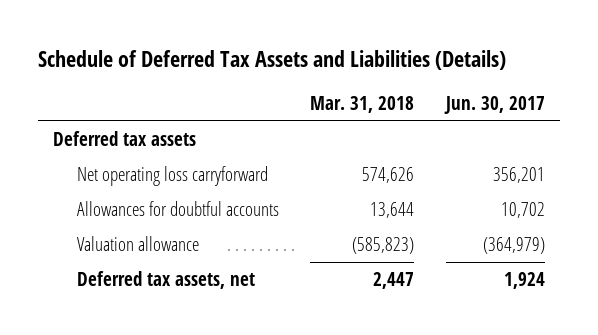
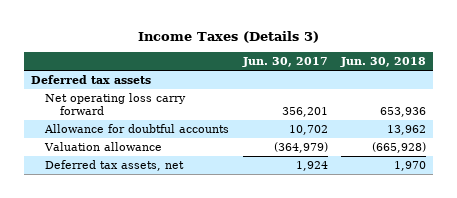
[37,49,506,70] Schedule of Deferred Tax Assets and Liabilities (Details) -> [138,31,320,44] Income Taxes (Details 3)
[310,95,415,113] Mar. 31, 2018 -> none
none -> [340,57,427,68] Jun. 30, 2018
[77,166,269,187] Net operating loss carryforward -> [45,93,187,115] Net operating loss carry forward
[77,201,280,217] Allowances for doubtful accounts -> [44,124,230,134] Allowance for doubtful accounts

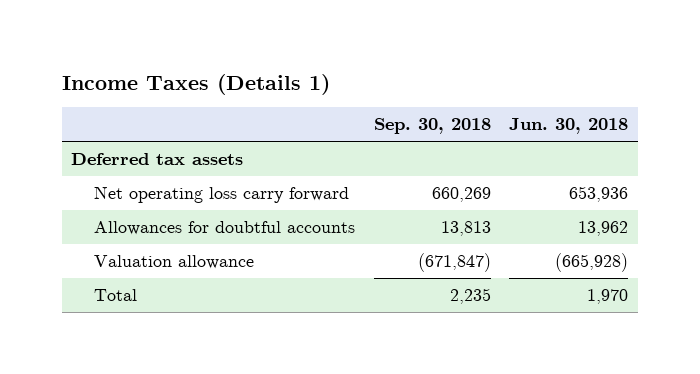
[138,31,320,44] Income Taxes (Details 3) -> [61,73,330,95] Income Taxes (Details 1)
[241,57,328,68] Jun. 30, 2017 -> none
none -> [373,118,491,135] Sep. 30, 2018
[44,124,230,134] Allowance for doubtful accounts -> [93,220,355,235] Allowances for doubtful accounts
[45,160,185,172] Deferred tax assets, net -> [93,288,137,301] Total

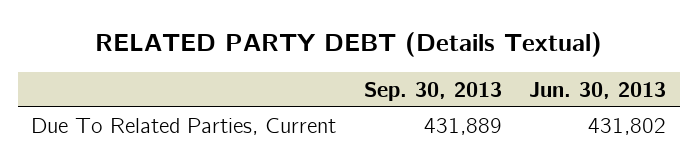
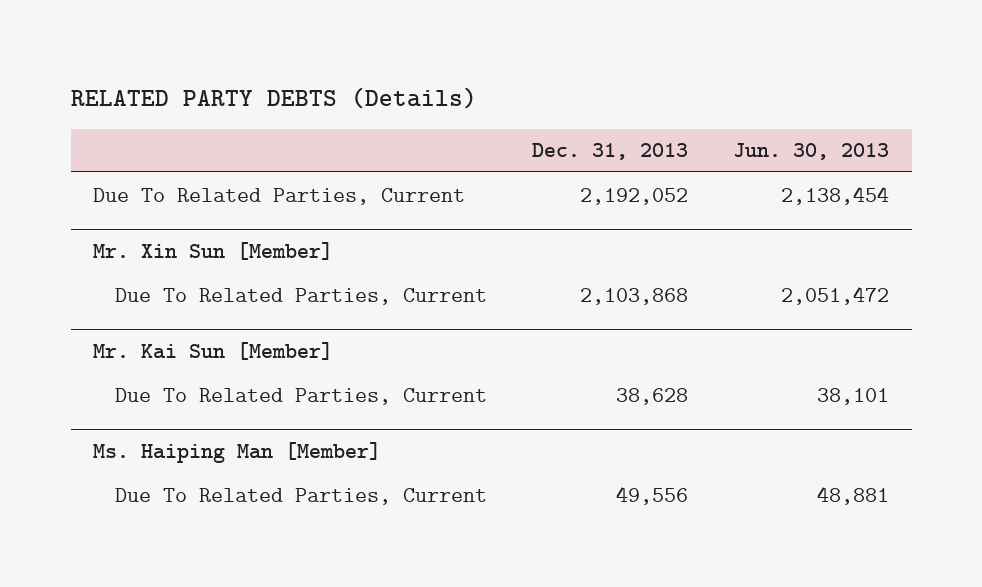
[94,31,602,57] RELATED PARTY DEBT (Details Textual) -> [70,86,477,109] RELATED PARTY DEBTS (Details)
[363,81,502,101] Sep. 30, 2013 -> none
none -> [532,143,689,161] Dec. 31, 2013
[588,117,667,135] 431,802 -> [781,185,890,205] 2,138,454
none -> [93,241,334,260] Mr. Xin Sun [Member]
none -> [115,287,488,305] Due To Related Parties, Current
none -> [93,341,334,360] Mr. Kai Sun [Member]
none -> [115,387,488,405] Due To Related Parties, Current
none -> [93,441,382,463] Ms. Haiping Man [Member]
none -> [115,487,488,505] Due To Related Parties, Current

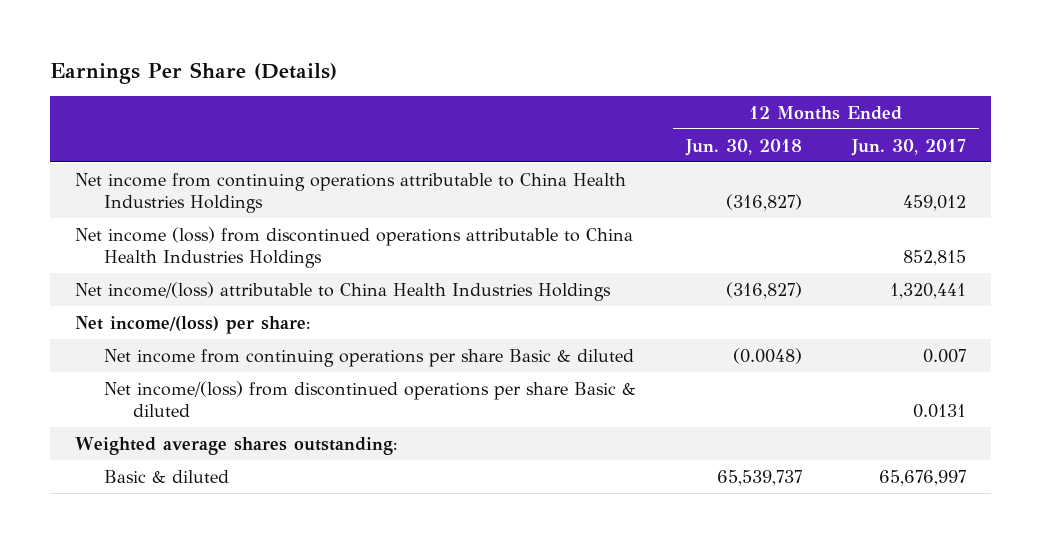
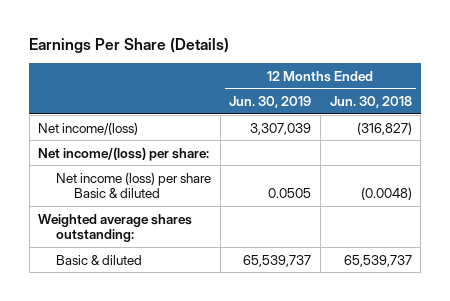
[851,138,967,156] Jun. 30, 2017 -> none
none -> [229,96,312,109] Jun. 30, 2019
[75,172,627,213] Net income from continuing operations attributable to China Health Industries Holdings -> none
[75,226,634,268] Net income (loss) from discontinued operations attributable to China Health Industries Holdings -> none
[75,281,612,301] Net income/(loss) attributable to China Health Industries Holdings -> [38,121,139,135] Net income/(loss)
[103,380,636,417] Net income/(loss) from discontinued operations per share Basic & diluted -> none
[103,348,634,367] Net income from continuing operations per share Basic & diluted -> [55,171,211,199] Net income (loss) per share Basic & diluted

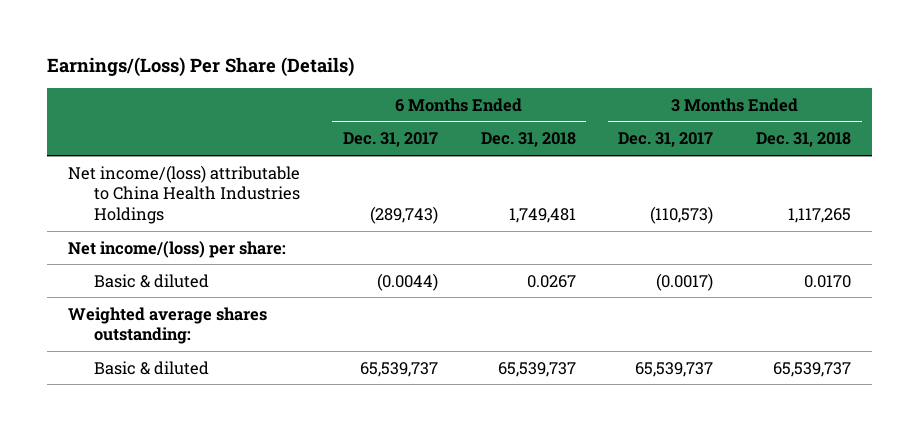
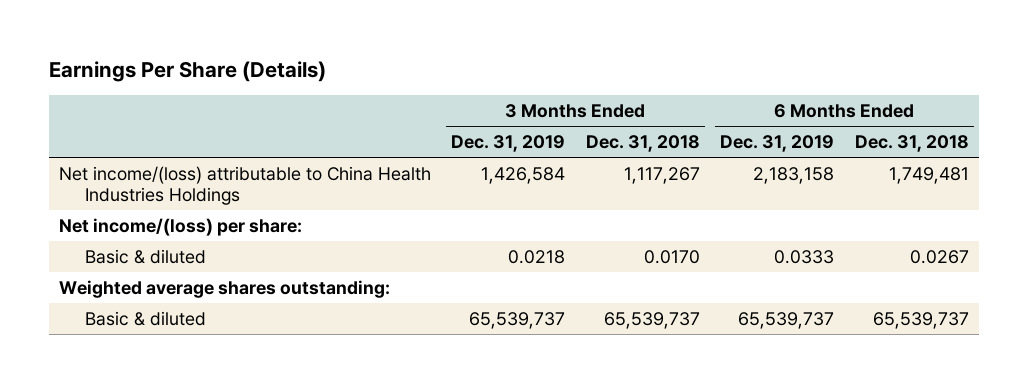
[46,57,354,78] Earnings/(Loss) Per Share (Details) -> [48,60,326,82] Earnings Per Share (Details)
[342,132,438,148] Dec. 31, 2017 -> none
[618,132,714,148] Dec. 31, 2017 -> none
none -> [451,135,566,153] Dec. 31, 2019
none -> [720,135,835,153] Dec. 31, 2019
[788,207,852,223] 1,117,265 -> [623,167,700,185] 1,117,267

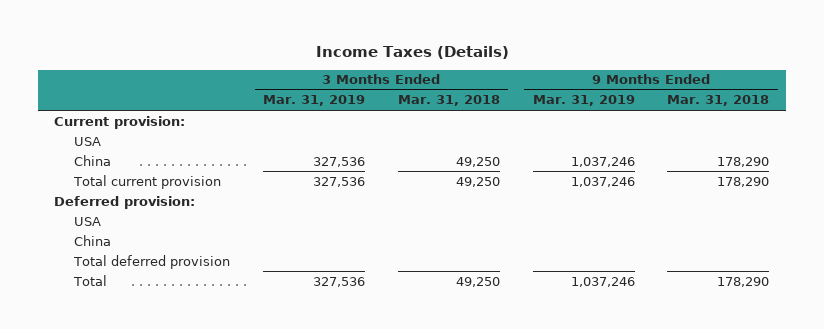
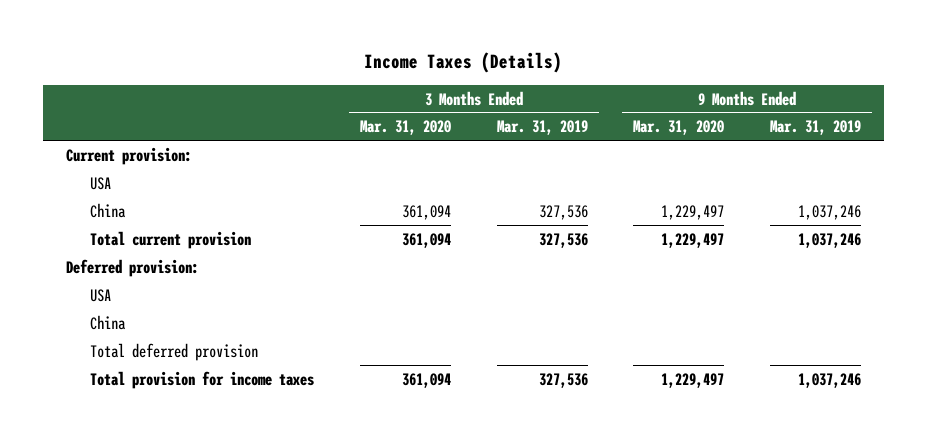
[397,95,500,107] Mar. 31, 2018 -> none
[667,95,770,107] Mar. 31, 2018 -> none
none -> [359,120,451,136] Mar. 31, 2020
none -> [633,120,725,136] Mar. 31, 2020
[73,274,108,286] Total -> [90,370,315,389] Total provision for income taxes

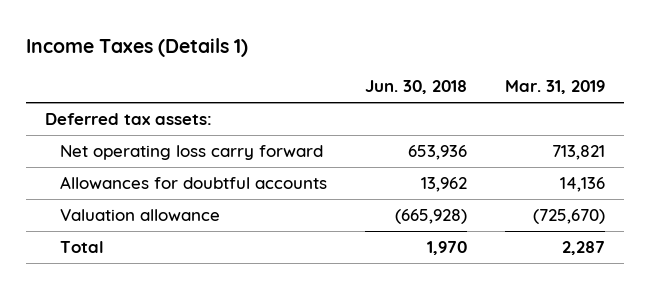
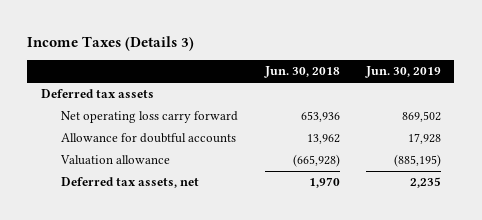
[26,37,249,57] Income Taxes (Details 1) -> [27,36,195,52] Income Taxes (Details 3)
[504,80,605,95] Mar. 31, 2019 -> none
none -> [364,66,441,79] Jun. 30, 2019
[45,113,213,126] Deferred tax assets: -> [40,89,154,99] Deferred tax assets
[60,176,328,190] Allowances for doubtful accounts -> [61,133,237,144] Allowance for doubtful accounts
[60,241,105,254] Total -> [61,177,200,189] Deferred tax assets, net

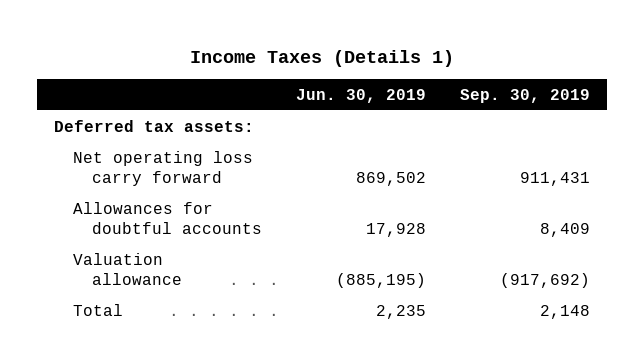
[27,36,195,52] Income Taxes (Details 3) -> [190,49,455,67] Income Taxes (Details 1)
[263,66,340,79] Jun. 30, 2018 -> none
none -> [459,88,590,103] Sep. 30, 2019
[40,89,154,99] Deferred tax assets -> [54,119,255,132] Deferred tax assets:
[61,133,237,144] Allowance for doubtful accounts -> [73,201,263,235] Allowances for doubtful accounts
[61,177,200,189] Deferred tax assets, net -> [73,303,124,316] Total

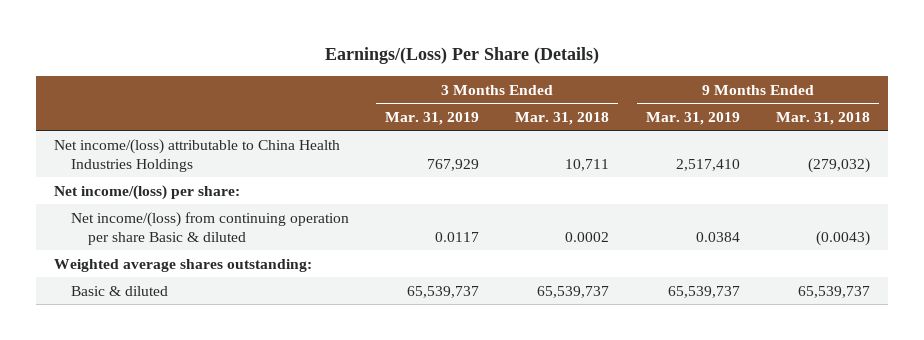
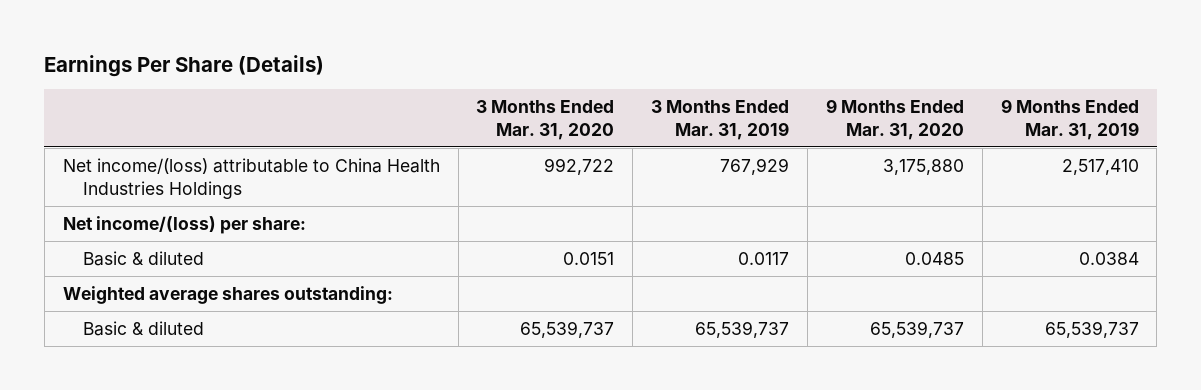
[324,47,599,65] Earnings/(Loss) Per Share (Details) -> [44,54,325,77] Earnings Per Share (Details)
[515,111,610,125] Mar. 31, 2018 -> none
[775,111,870,125] Mar. 31, 2018 -> none
none -> [476,100,615,140] 3 Months Ended Mar. 31, 2020
none -> [825,99,964,140] 9 Months Ended Mar. 31, 2020
[70,211,349,245] Net income/(loss) from continuing operation per share Basic & diluted -> [82,250,204,266] Basic & diluted

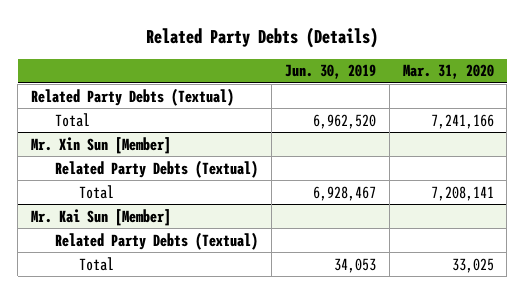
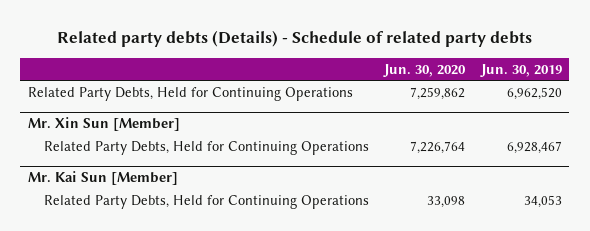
[146,26,379,48] Related Party Debts (Details) -> [56,30,532,48] Related party debts (Details) - Schedule of related party debts
[402,64,494,80] Mar. 31, 2020 -> none
none -> [383,63,467,77] Jun. 30, 2020
[31,87,235,106] Related Party Debts (Textual) -> none
[55,112,91,127] Total -> [28,86,354,101] Related Party Debts, Held for Continuing Operations
[55,159,259,178] Related Party Debts (Textual) -> none
[79,184,115,199] Total -> [43,140,369,155] Related Party Debts, Held for Continuing Operations
[55,231,259,250] Related Party Debts (Textual) -> none
[79,256,115,271] Total -> [43,194,369,209] Related Party Debts, Held for Continuing Operations

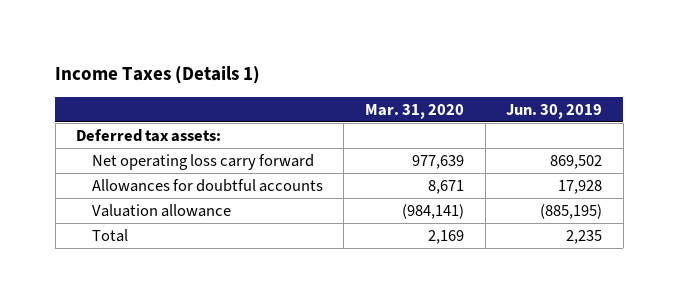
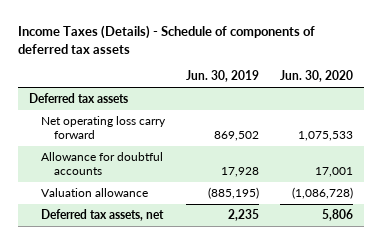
[55,66,261,85] Income Taxes (Details 1) -> [18,24,316,54] Income Taxes (Details) - Schedule of components of deferred tax assets
[364,103,464,119] Mar. 31, 2020 -> none
none -> [280,70,354,83] Jun. 30, 2020
[76,128,222,142] Deferred tax assets: -> [28,93,128,104] Deferred tax assets
[91,178,323,192] Allowances for doubtful accounts -> [41,152,164,176] Allowance for doubtful accounts
[91,228,128,242] Total -> [41,209,165,222] Deferred tax assets, net

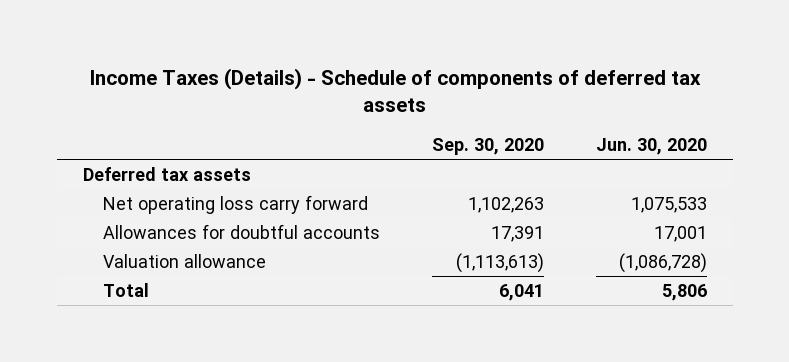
[186,70,260,83] Jun. 30, 2019 -> none
none -> [432,138,545,156] Sep. 30, 2020
[41,152,164,176] Allowance for doubtful accounts -> [103,223,381,239] Allowances for doubtful accounts
[41,209,165,222] Deferred tax assets, net -> [103,282,150,297] Total

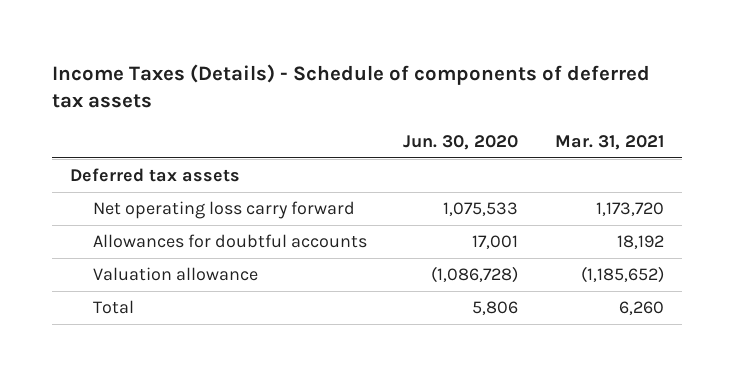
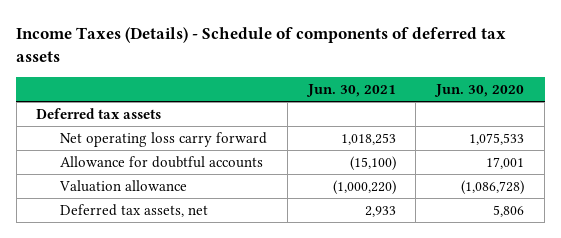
[554,135,664,151] Mar. 31, 2021 -> none
none -> [305,84,396,98] Jun. 30, 2021
[92,233,367,248] Allowances for doubtful accounts -> [59,155,263,168] Allowance for doubtful accounts
[92,299,134,314] Total -> [59,203,208,217] Deferred tax assets, net

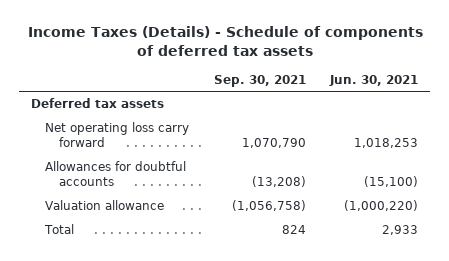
[434,84,525,98] Jun. 30, 2020 -> none
none -> [213,74,306,87] Sep. 30, 2021
[59,155,263,168] Allowance for doubtful accounts -> [45,161,187,187] Allowances for doubtful accounts
[59,203,208,217] Deferred tax assets, net -> [44,224,75,235] Total

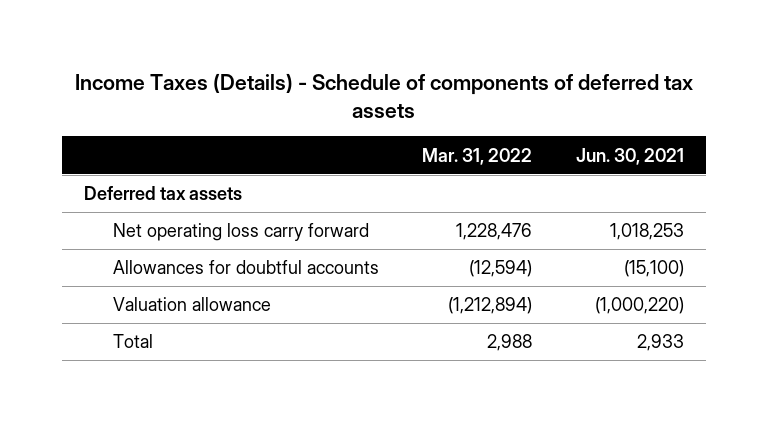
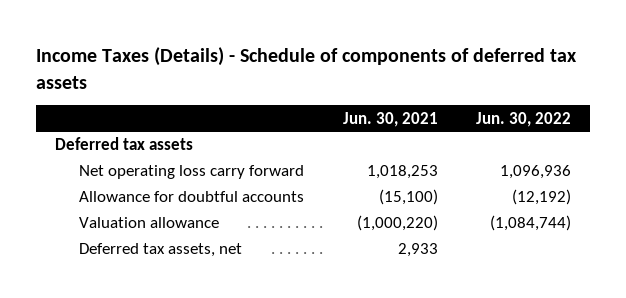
[422,147,533,165] Mar. 31, 2022 -> none
none -> [475,111,571,127] Jun. 30, 2022
[112,260,379,275] Allowances for doubtful accounts -> [79,191,305,203] Allowance for doubtful accounts
[112,334,153,349] Total -> [79,243,243,258] Deferred tax assets, net

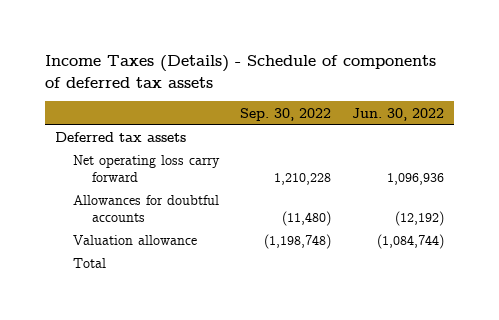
[342,111,438,127] Jun. 30, 2021 -> none
none -> [239,107,331,121] Sep. 30, 2022
[79,191,305,203] Allowance for doubtful accounts -> [73,195,220,223] Allowances for doubtful accounts
[79,243,243,258] Deferred tax assets, net -> [73,258,107,269] Total

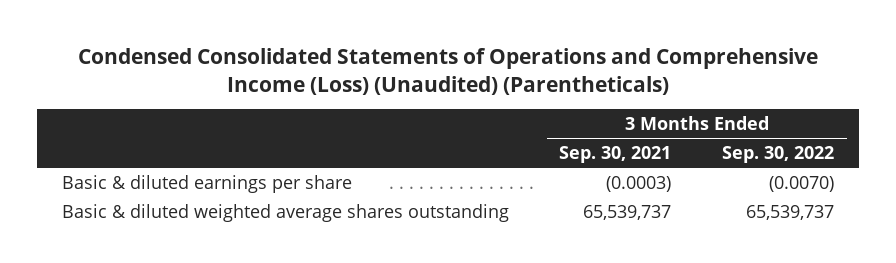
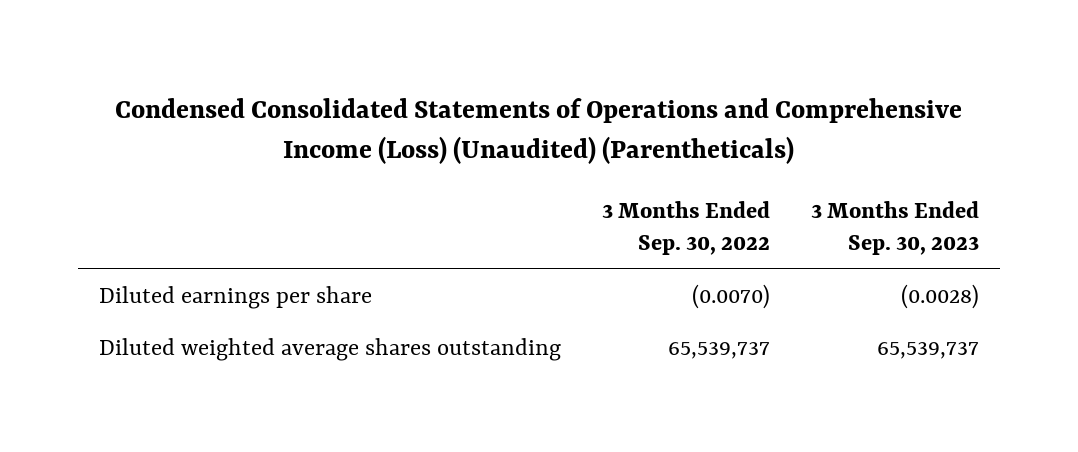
[559,146,672,164] Sep. 30, 2021 -> none
none -> [811,200,980,255] 3 Months Ended Sep. 30, 2023
[61,174,352,193] Basic & diluted earnings per share -> [98,286,372,310] Diluted earnings per share
[61,203,509,222] Basic & diluted weighted average shares outstanding -> [98,338,561,362] Diluted weighted average shares outstanding

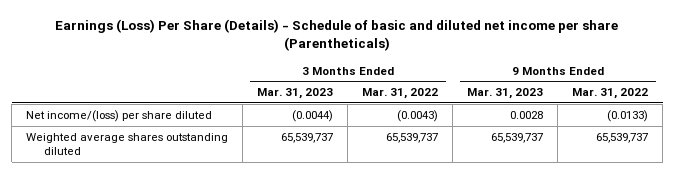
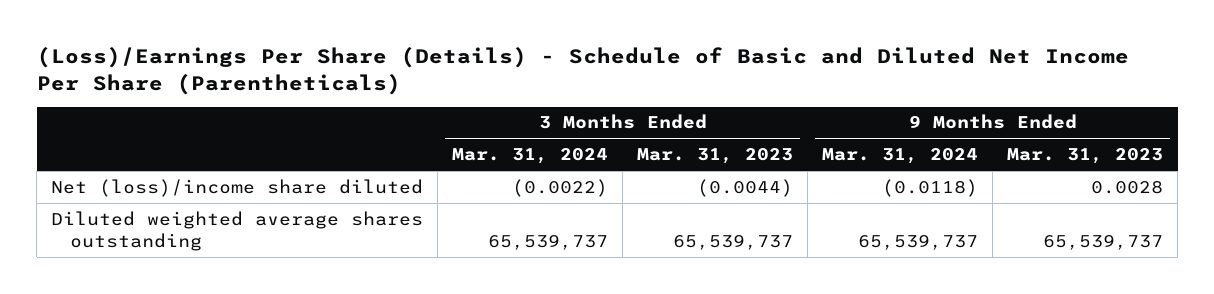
[55,18,619,51] Earnings (Loss) Per Share (Details) - Schedule of basic and diluted net income per share (Parentheticals) -> [36,47,1129,95] (Loss)/Earnings Per Share (Details) - Schedule of Basic and Diluted Net Income Per Share (Parentheticals)
[362,88,439,100] Mar. 31, 2022 -> none
[572,88,649,100] Mar. 31, 2022 -> none
none -> [452,148,609,165] Mar. 31, 2024
none -> [822,148,979,165] Mar. 31, 2024
[26,109,213,122] Net income/(loss) per share diluted -> [51,178,424,197] Net (loss)/income share diluted
[26,132,229,156] Weighted average shares outstanding diluted -> [51,210,424,251] Diluted weighted average shares outstanding

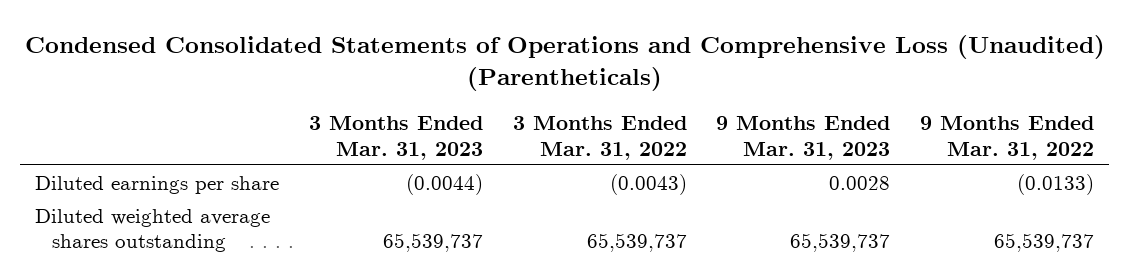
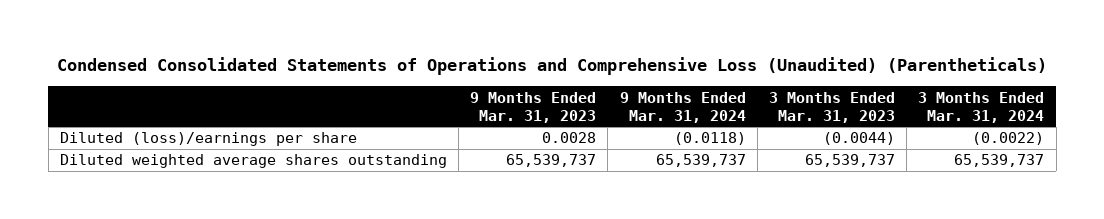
[512,116,687,160] 3 Months Ended Mar. 31, 2022 -> none
[920,116,1095,160] 9 Months Ended Mar. 31, 2022 -> none
none -> [619,91,746,123] 9 Months Ended Mar. 31, 2024
none -> [918,91,1045,123] 3 Months Ended Mar. 31, 2024
[35,175,280,194] Diluted earnings per share -> [59,132,357,147] Diluted (loss)/earnings per share

